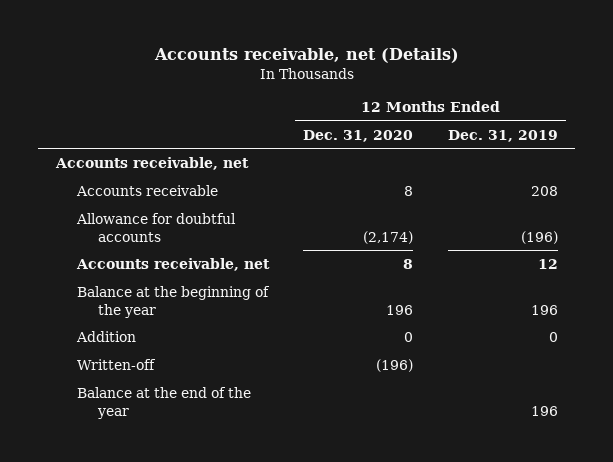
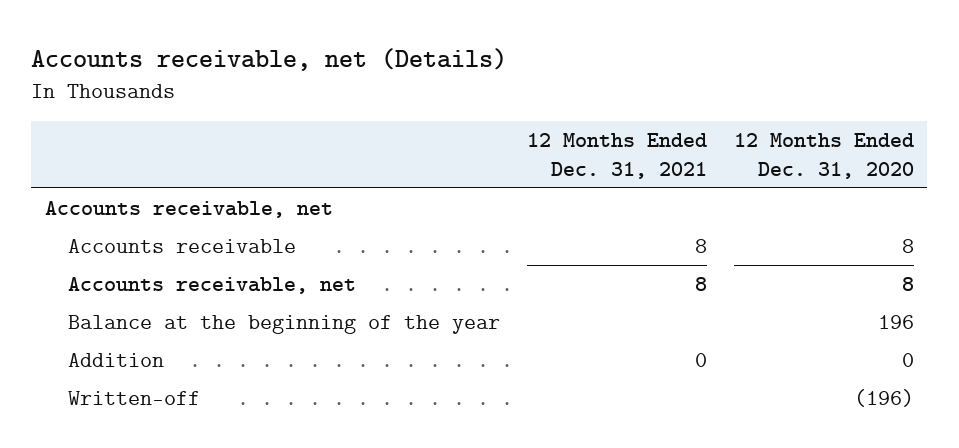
[447,129,558,142] Dec. 31, 2019 -> none
none -> [526,133,707,180] 12 Months Ended Dec. 31, 2021
[75,212,236,242] Allowance for doubtful accounts -> none
[76,386,251,419] Balance at the end of the year -> none

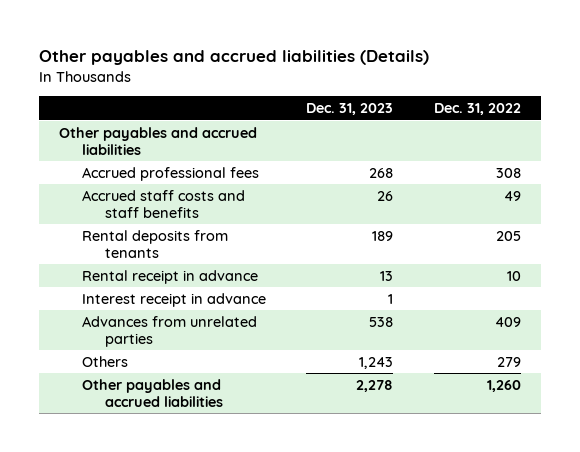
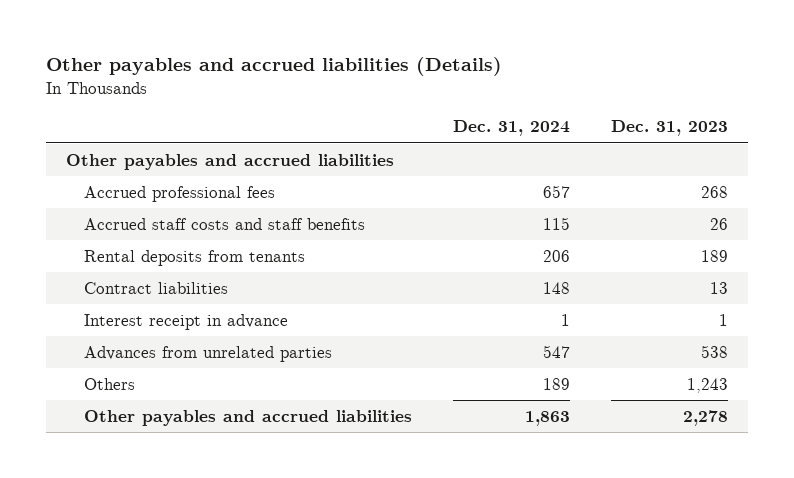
[433,103,521,116] Dec. 31, 2022 -> none
none -> [452,120,570,137] Dec. 31, 2024
[82,269,259,284] Rental receipt in advance -> none
none -> [83,281,228,294] Contract liabilities

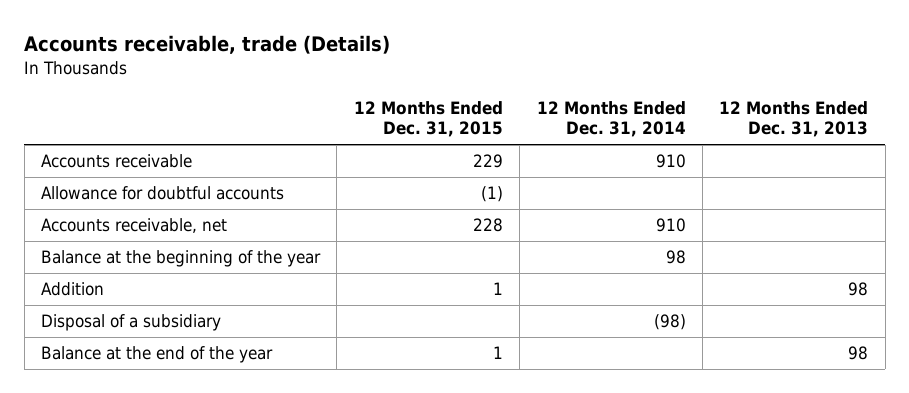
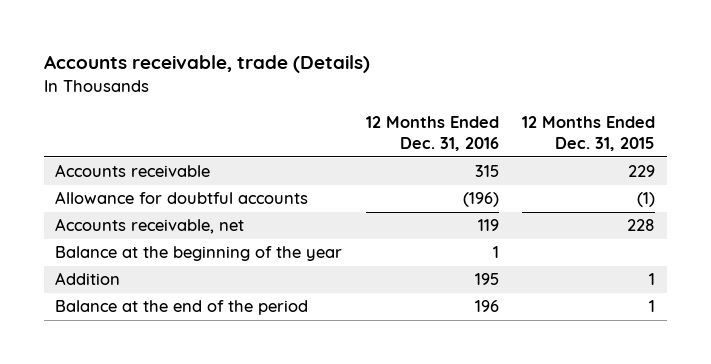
[536,100,686,138] 12 Months Ended Dec. 31, 2014 -> none
[719,100,869,138] 12 Months Ended Dec. 31, 2013 -> none
none -> [365,115,499,151] 12 Months Ended Dec. 31, 2016
[40,314,221,332] Disposal of a subsidiary -> none
[40,346,273,364] Balance at the end of the year -> [55,300,309,316] Balance at the end of the period

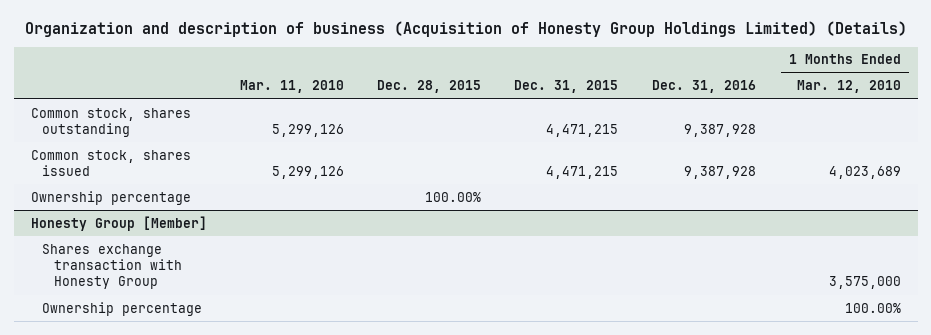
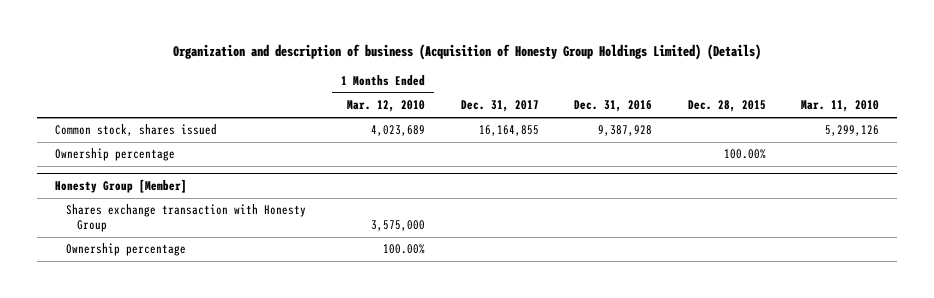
[514,80,619,94] Dec. 31, 2015 -> none
none -> [460,100,539,113] Dec. 31, 2017
[30,107,191,138] Common stock, shares outstanding -> none

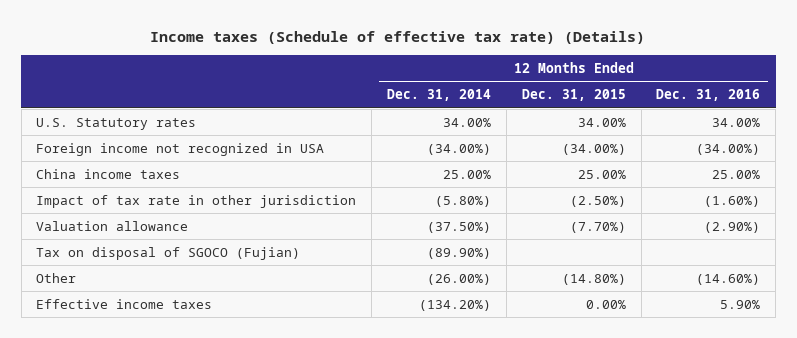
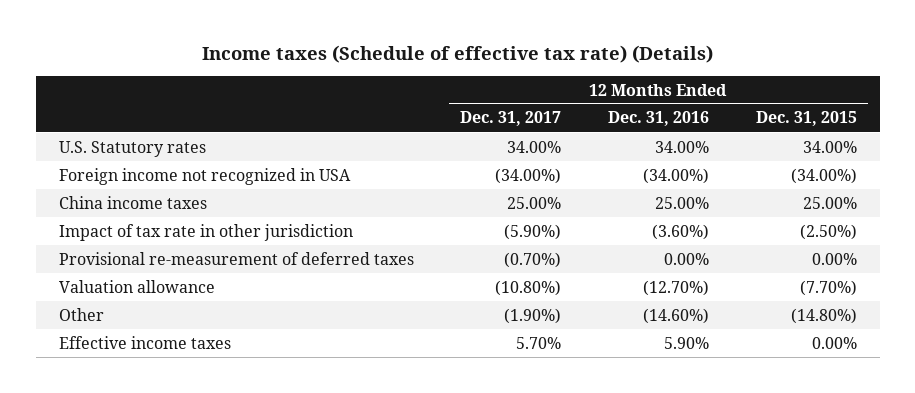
[387,89,492,102] Dec. 31, 2014 -> none
none -> [460,111,562,127] Dec. 31, 2017
[36,246,301,260] Tax on disposal of SGOCO (Fujian) -> none
[704,195,761,207] (1.60%) -> [651,223,709,240] (3.60%)
none -> [58,251,414,265] Provisional re-measurement of deferred taxes
[704,221,761,233] (2.90%) -> [642,279,709,296] (12.70%)

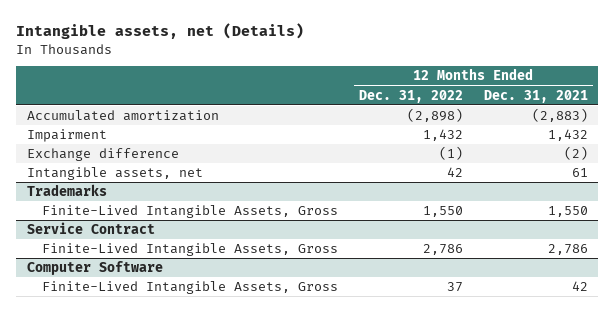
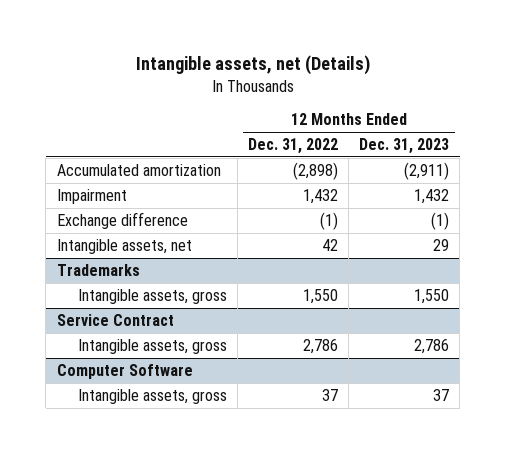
[483,89,588,103] Dec. 31, 2021 -> none
none -> [359,138,450,155] Dec. 31, 2023
[42,205,339,219] Finite-Lived Intangible Assets, Gross -> [77,288,227,304] Intangible assets, gross
[42,243,339,257] Finite-Lived Intangible Assets, Gross -> [77,338,227,354] Intangible assets, gross
[42,281,339,295] Finite-Lived Intangible Assets, Gross -> [77,388,227,404] Intangible assets, gross

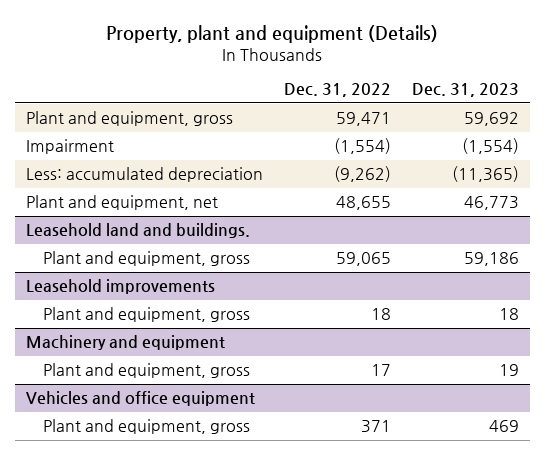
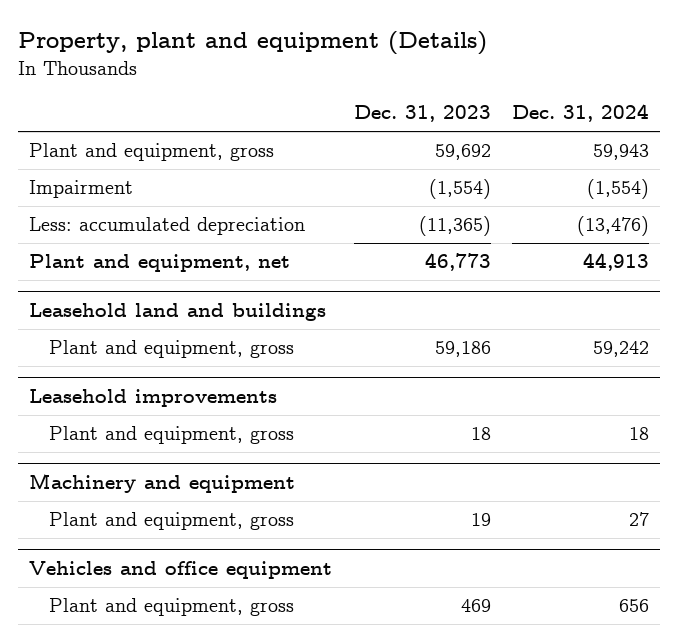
[283,83,391,98] Dec. 31, 2022 -> none
none -> [511,104,649,123] Dec. 31, 2024
[25,223,250,239] Leasehold land and buildings. -> [29,302,327,321] Leasehold land and buildings

